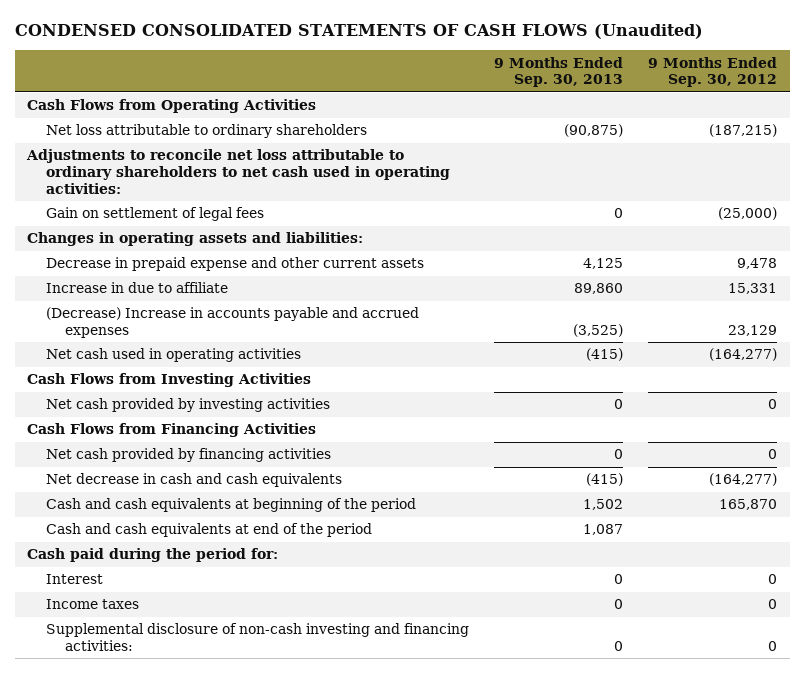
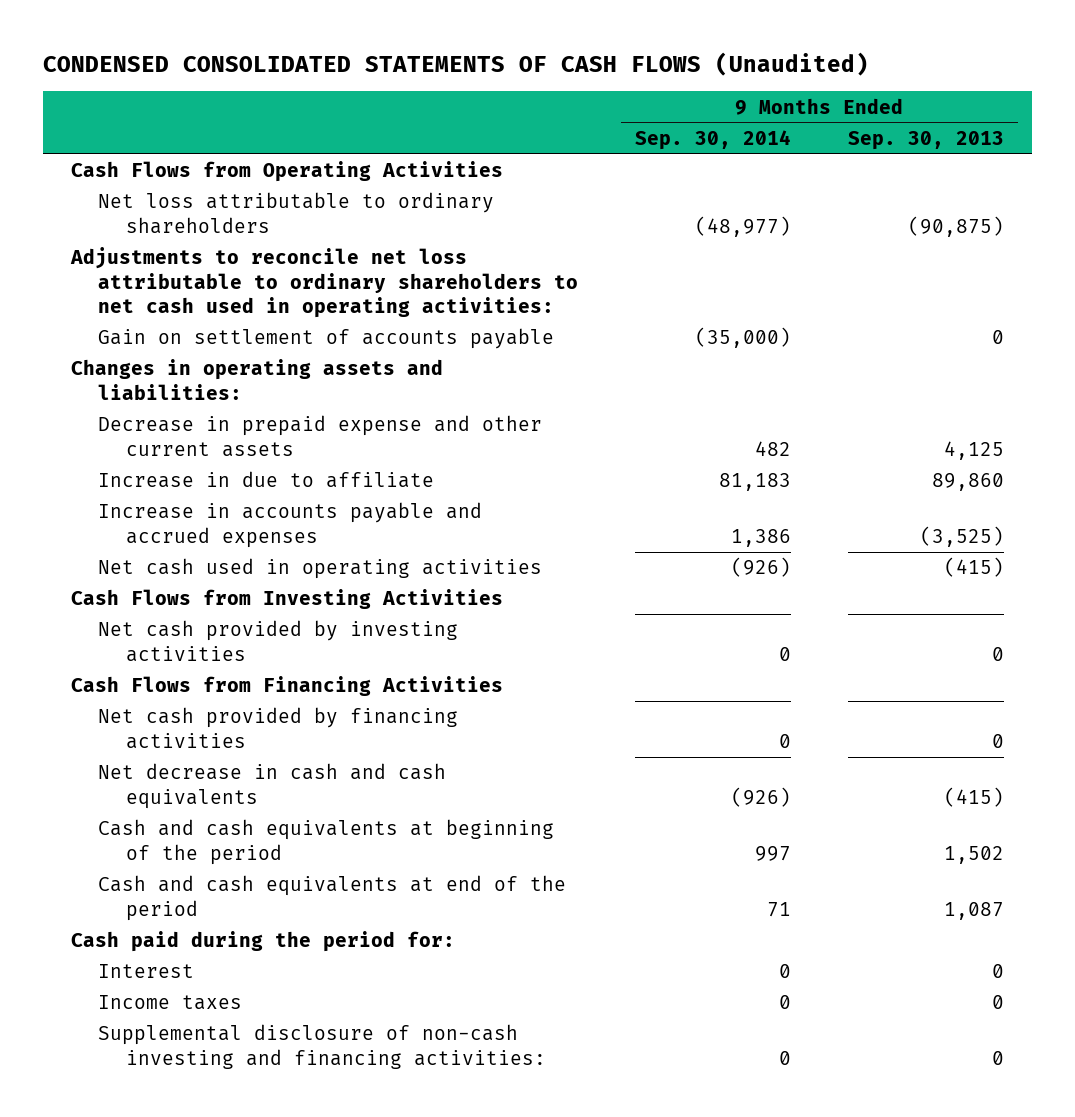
[648,56,778,88] 9 Months Ended Sep. 30, 2012 -> none
none -> [635,129,792,150] Sep. 30, 2014
[46,207,265,222] Gain on settlement of legal fees -> [98,328,555,350] Gain on settlement of accounts payable
[46,307,420,339] (Decrease) Increase in accounts payable and accrued expenses -> [98,502,483,548] Increase in accounts payable and accrued expenses

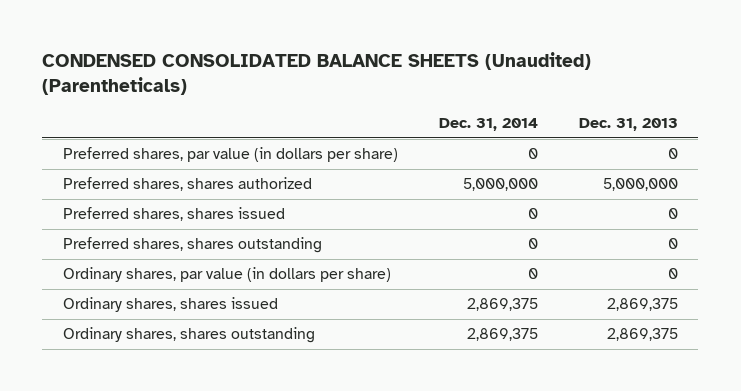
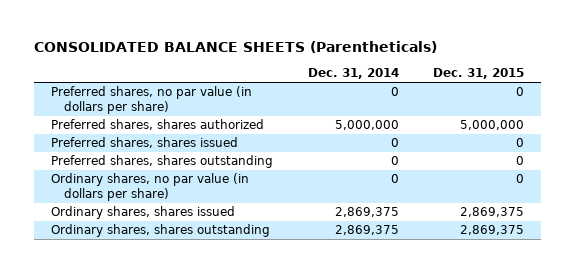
[42,52,592,96] CONDENSED CONSOLIDATED BALANCE SHEETS (Unaudited) (Parentheticals) -> [34,41,438,54] CONSOLIDATED BALANCE SHEETS (Parentheticals)
[578,118,678,132] Dec. 31, 2013 -> none
none -> [433,68,525,80] Dec. 31, 2015
[62,147,398,163] Preferred shares, par value (in dollars per share) -> [51,86,253,115] Preferred shares, no par value (in dollars per share)
[62,267,391,283] Ordinary shares, par value (in dollars per share) -> [51,173,250,202] Ordinary shares, no par value (in dollars per share)

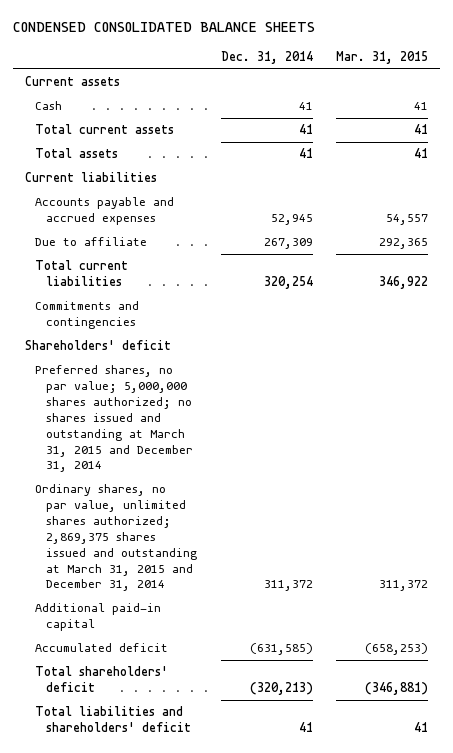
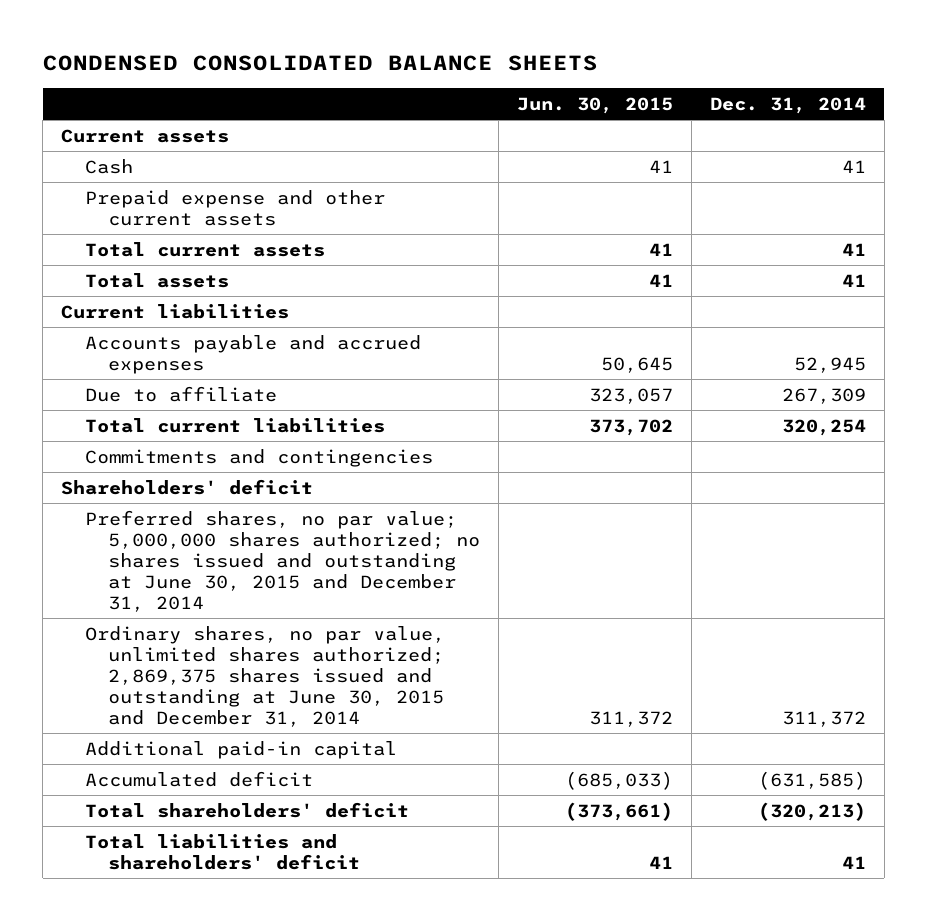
[336,50,429,64] Mar. 31, 2015 -> none
none -> [516,97,673,115] Jun. 30, 2015
none -> [84,189,385,226] Prepaid expense and other current assets
[35,365,194,473] Preferred shares, no par value; 5,000,000 shares authorized; no shares issued and outstanding at March 31, 2015 and December 31, 2014 -> [84,509,480,612] Preferred shares, no par value; 5,000,000 shares authorized; no shares issued and outstanding at June 30, 2015 and December 31, 2014
[35,484,198,592] Ordinary shares, no par value, unlimited shares authorized; 2,869,375 shares issued and outstanding at March 31, 2015 and December 31, 2014 -> [84,625,445,727] Ordinary shares, no par value, unlimited shares authorized; 2,869,375 shares issued and outstanding at June 30, 2015 and December 31, 2014

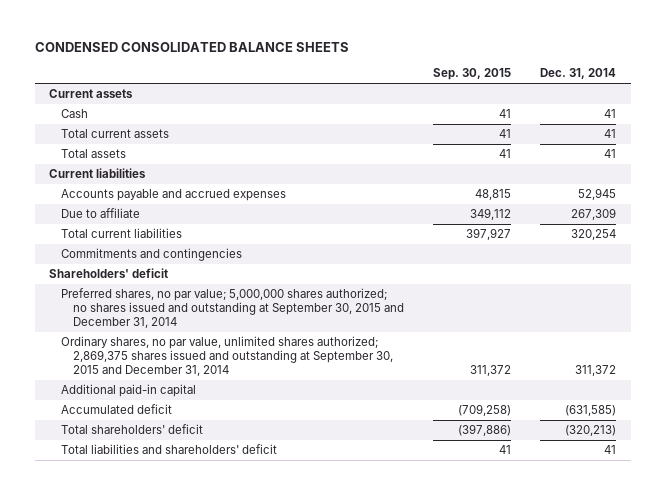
[516,97,673,115] Jun. 30, 2015 -> none
none -> [432,68,511,81] Sep. 30, 2015
[84,189,385,226] Prepaid expense and other current assets -> none
[84,509,480,612] Preferred shares, no par value; 5,000,000 shares authorized; no shares issued and outstanding at June 30, 2015 and December 31, 2014 -> [60,288,404,329] Preferred shares, no par value; 5,000,000 shares authorized; no shares issued and outstanding at September 30, 2015 and December 31, 2014
[84,625,445,727] Ordinary shares, no par value, unlimited shares authorized; 2,869,375 shares issued and outstanding at June 30, 2015 and December 31, 2014 -> [60,336,393,377] Ordinary shares, no par value, unlimited shares authorized; 2,869,375 shares issued and outstanding at September 30, 2015 and December 31, 2014

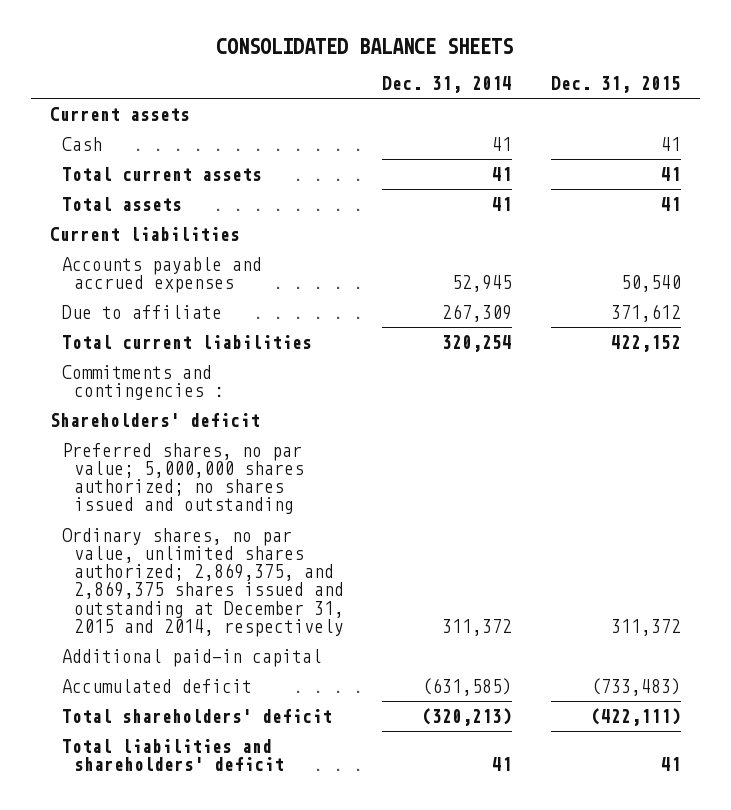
[34,42,349,53] CONDENSED CONSOLIDATED BALANCE SHEETS -> [216,37,514,54] CONSOLIDATED BALANCE SHEETS
[432,68,511,81] Sep. 30, 2015 -> none
none -> [550,76,681,94] Dec. 31, 2015
[60,248,242,262] Commitments and contingencies -> [62,364,224,400] Commitments and contingencies :
[60,288,404,329] Preferred shares, no par value; 5,000,000 shares authorized; no shares issued and outstanding at September 30, 2015 and December 31, 2014 -> [62,442,304,515] Preferred shares, no par value; 5,000,000 shares authorized; no shares issued and outstanding
[60,336,393,377] Ordinary shares, no par value, unlimited shares authorized; 2,869,375 shares issued and outstanding at September 30, 2015 and December 31, 2014 -> [62,527,344,637] Ordinary shares, no par value, unlimited shares authorized; 2,869,375, and 2,869,375 shares issued and outstanding at December 31, 2015 and 2014, respectively

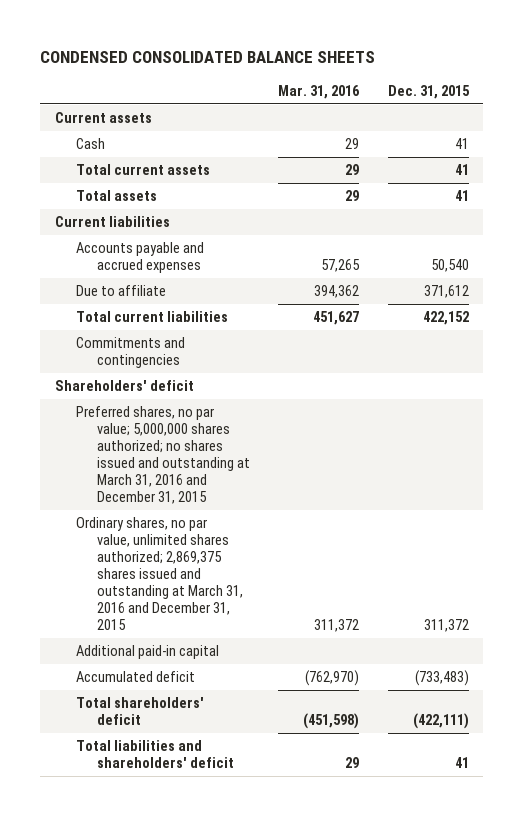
[216,37,514,54] CONSOLIDATED BALANCE SHEETS -> [40,51,376,64] CONDENSED CONSOLIDATED BALANCE SHEETS
[382,76,513,94] Dec. 31, 2014 -> none
none -> [278,84,361,99] Mar. 31, 2016
[62,364,224,400] Commitments and contingencies : -> [75,337,185,369] Commitments and contingencies
[62,442,304,515] Preferred shares, no par value; 5,000,000 shares authorized; no shares issued and outstanding -> [75,406,250,505] Preferred shares, no par value; 5,000,000 shares authorized; no shares issued and outstanding at March 31, 2016 and December 31, 2015
[62,527,344,637] Ordinary shares, no par value, unlimited shares authorized; 2,869,375, and 2,869,375 shares issued and outstanding at December 31, 2015 and 2014, respectively -> [75,517,243,631] Ordinary shares, no par value, unlimited shares authorized; 2,869,375 shares issued and outstanding at March 31, 2016 and December 31, 2015

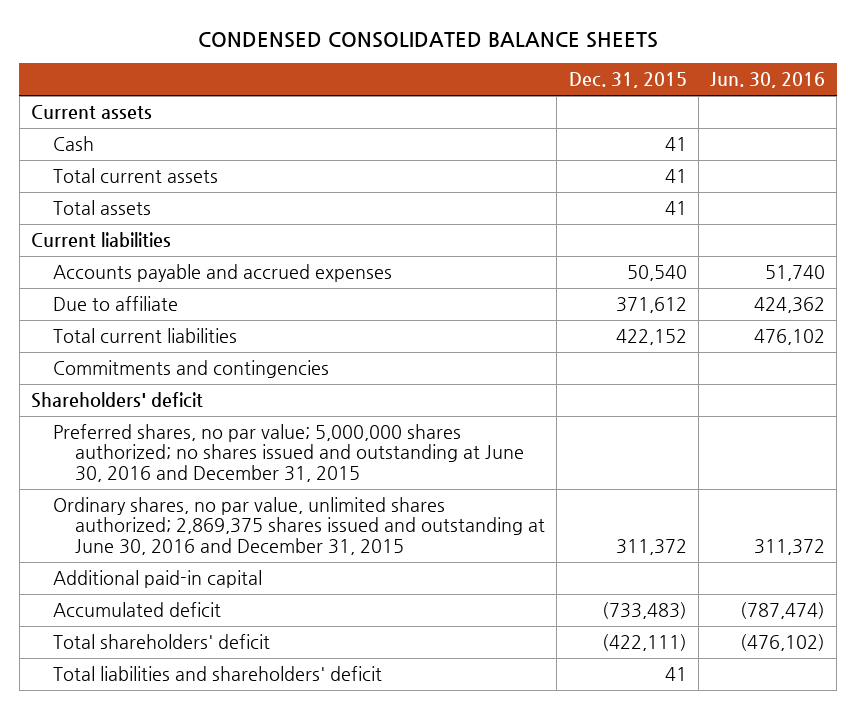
[278,84,361,99] Mar. 31, 2016 -> none
none -> [709,72,825,89] Jun. 30, 2016
[75,406,250,505] Preferred shares, no par value; 5,000,000 shares authorized; no shares issued and outstanding at March 31, 2016 and December 31, 2015 -> [53,423,525,482] Preferred shares, no par value; 5,000,000 shares authorized; no shares issued and outstanding at June 30, 2016 and December 31, 2015
[75,517,243,631] Ordinary shares, no par value, unlimited shares authorized; 2,869,375 shares issued and outstanding at March 31, 2016 and December 31, 2015 -> [53,496,546,555] Ordinary shares, no par value, unlimited shares authorized; 2,869,375 shares issued and outstanding at June 30, 2016 and December 31, 2015

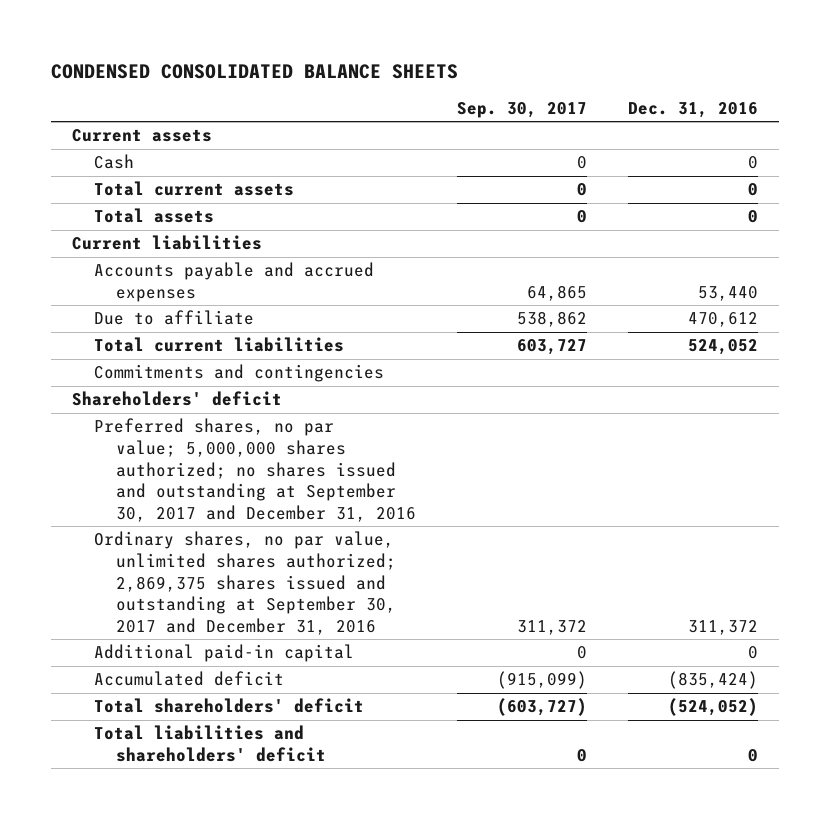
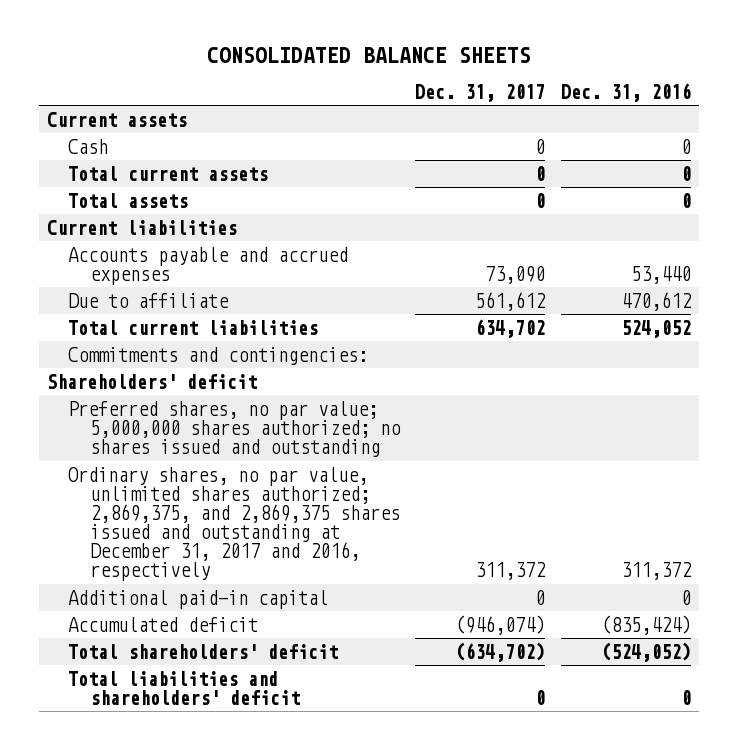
[51,63,459,79] CONDENSED CONSOLIDATED BALANCE SHEETS -> [206,46,531,63] CONSOLIDATED BALANCE SHEETS
[457,101,588,118] Sep. 30, 2017 -> none
none -> [415,83,546,102] Dec. 31, 2017
[93,364,384,383] Commitments and contingencies -> [68,346,369,365] Commitments and contingencies:
[93,418,416,522] Preferred shares, no par value; 5,000,000 shares authorized; no shares issued and outstanding at September 30, 2017 and December 31, 2016 -> [68,400,401,457] Preferred shares, no par value; 5,000,000 shares authorized; no shares issued and outstanding
[93,531,396,635] Ordinary shares, no par value, unlimited shares authorized; 2,869,375 shares issued and outstanding at September 30, 2017 and December 31, 2016 -> [68,466,400,582] Ordinary shares, no par value, unlimited shares authorized; 2,869,375, and 2,869,375 shares issued and outstanding at December 31, 2017 and 2016, respectively

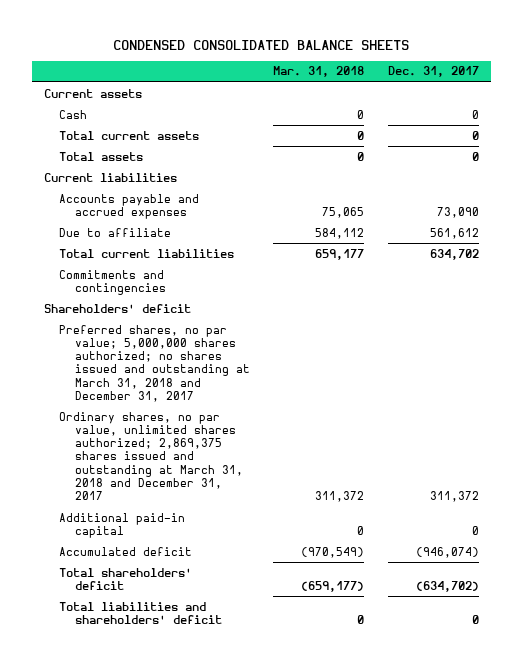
[206,46,531,63] CONSOLIDATED BALANCE SHEETS -> [113,39,410,50] CONDENSED CONSOLIDATED BALANCE SHEETS
[560,82,691,102] Dec. 31, 2016 -> none
none -> [273,66,365,78] Mar. 31, 2018
[68,346,369,365] Commitments and contingencies: -> [59,269,166,296] Commitments and contingencies
[68,400,401,457] Preferred shares, no par value; 5,000,000 shares authorized; no shares issued and outstanding -> [59,324,250,402] Preferred shares, no par value; 5,000,000 shares authorized; no shares issued and outstanding at March 31, 2018 and December 31, 2017
[68,466,400,582] Ordinary shares, no par value, unlimited shares authorized; 2,869,375, and 2,869,375 shares issued and outstanding at December 31, 2017 and 2016, respectively -> [59,411,243,501] Ordinary shares, no par value, unlimited shares authorized; 2,869,375 shares issued and outstanding at March 31, 2018 and December 31, 2017

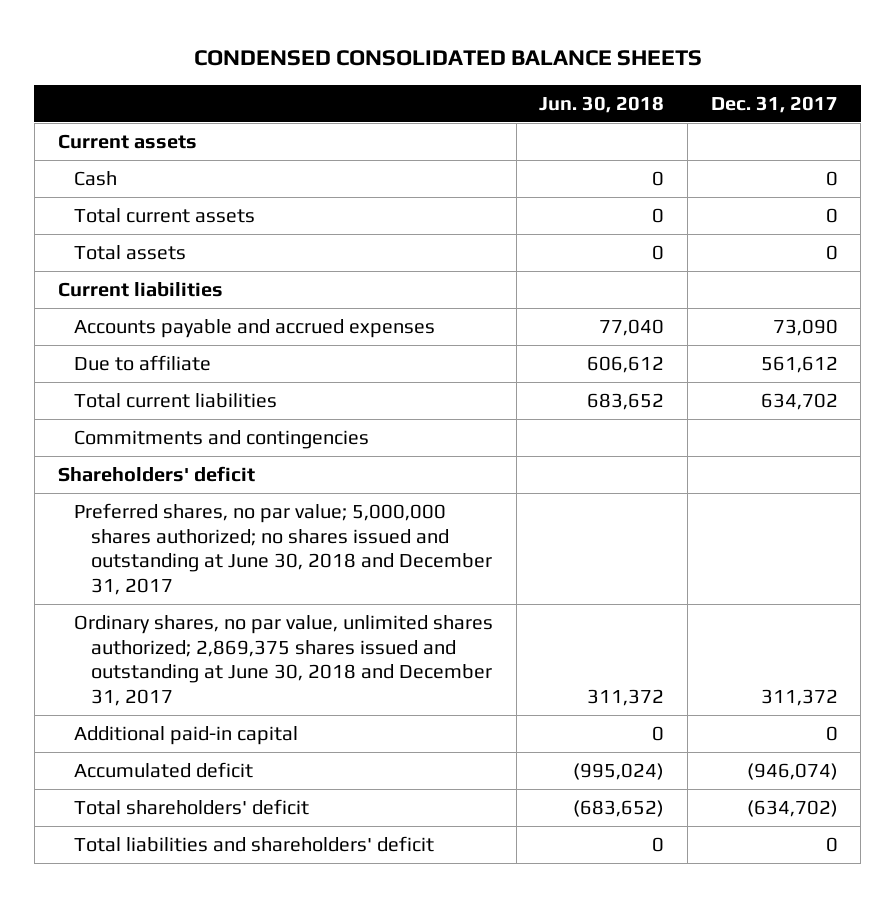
[273,66,365,78] Mar. 31, 2018 -> none
none -> [539,95,665,113] Jun. 30, 2018
[59,324,250,402] Preferred shares, no par value; 5,000,000 shares authorized; no shares issued and outstanding at March 31, 2018 and December 31, 2017 -> [74,502,492,596] Preferred shares, no par value; 5,000,000 shares authorized; no shares issued and outstanding at June 30, 2018 and December 31, 2017
[59,411,243,501] Ordinary shares, no par value, unlimited shares authorized; 2,869,375 shares issued and outstanding at March 31, 2018 and December 31, 2017 -> [74,614,494,707] Ordinary shares, no par value, unlimited shares authorized; 2,869,375 shares issued and outstanding at June 30, 2018 and December 31, 2017

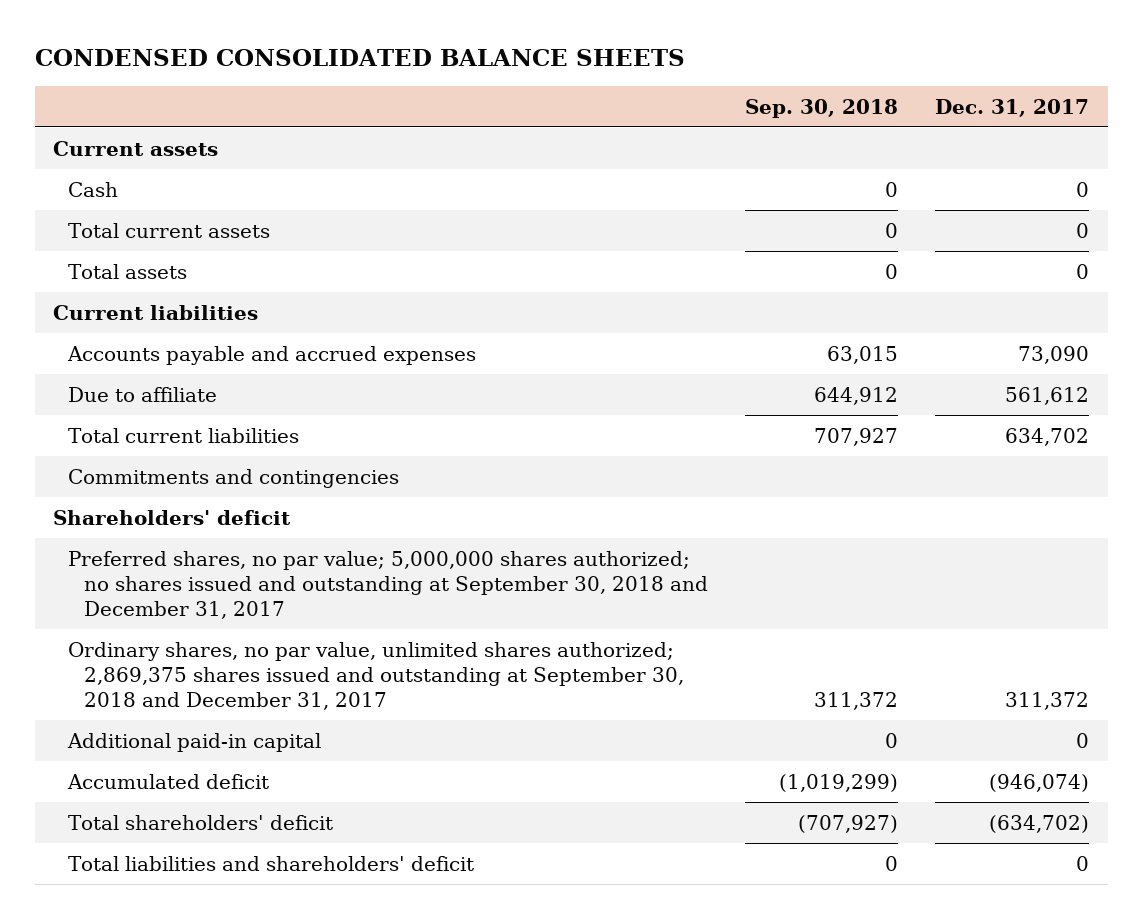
[539,95,665,113] Jun. 30, 2018 -> none
none -> [744,98,898,118] Sep. 30, 2018
[74,502,492,596] Preferred shares, no par value; 5,000,000 shares authorized; no shares issued and outstanding at June 30, 2018 and December 31, 2017 -> [68,550,708,620] Preferred shares, no par value; 5,000,000 shares authorized; no shares issued and outstanding at September 30, 2018 and December 31, 2017
[74,614,494,707] Ordinary shares, no par value, unlimited shares authorized; 2,869,375 shares issued and outstanding at June 30, 2018 and December 31, 2017 -> [68,641,684,711] Ordinary shares, no par value, unlimited shares authorized; 2,869,375 shares issued and outstanding at September 30, 2018 and December 31, 2017

